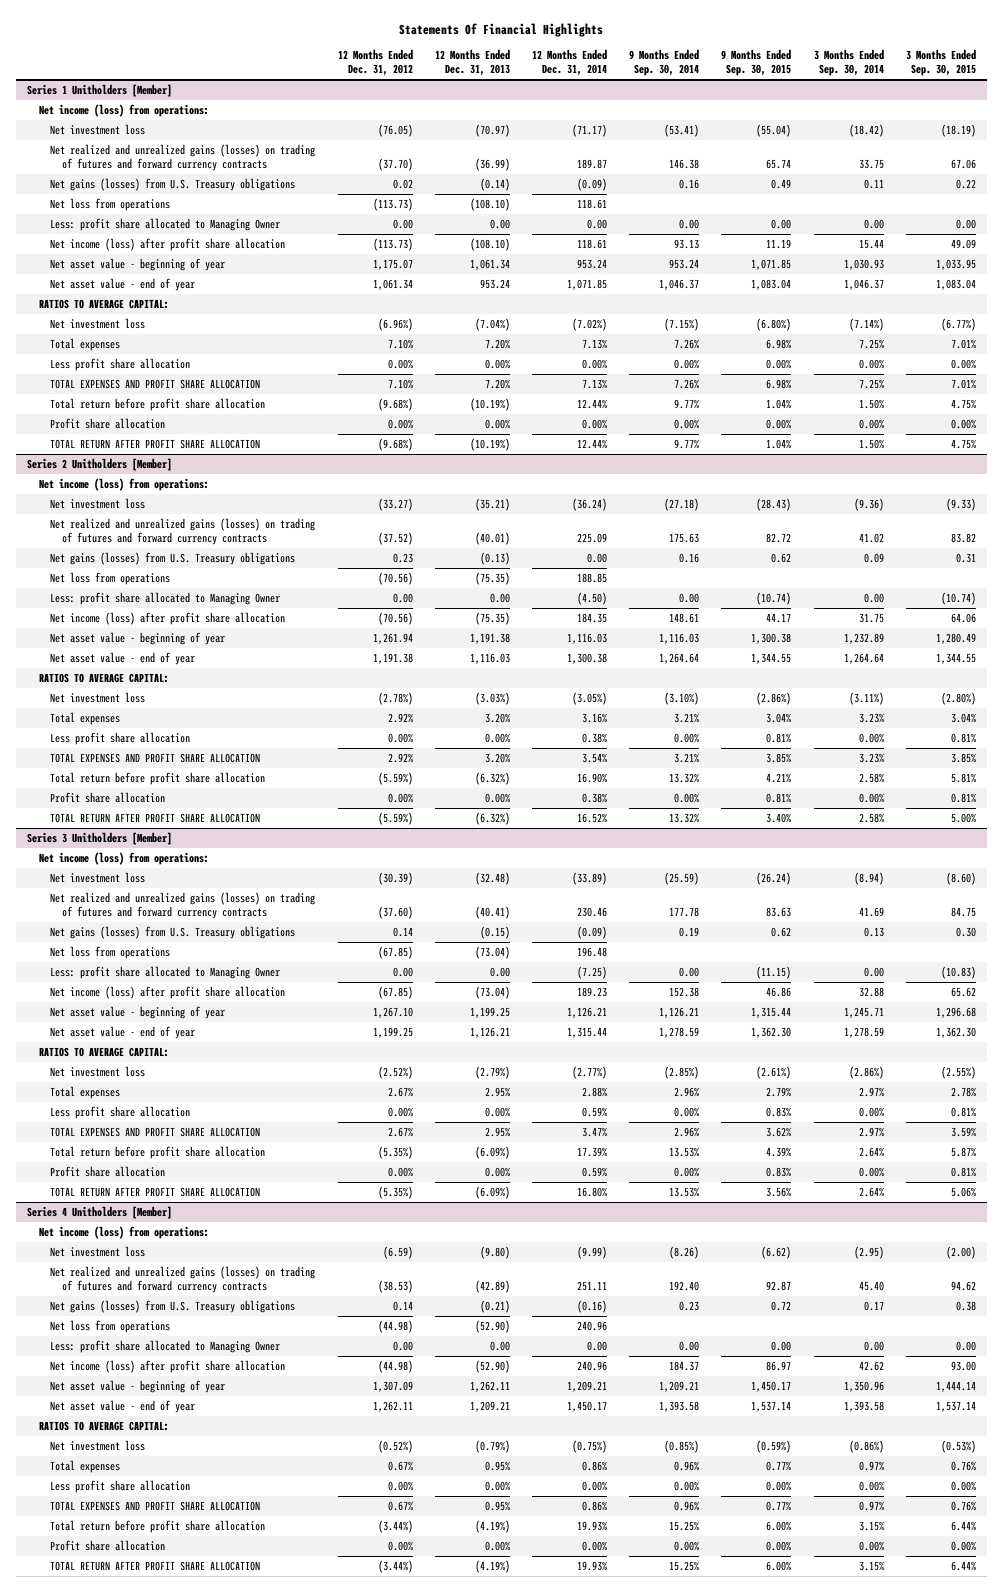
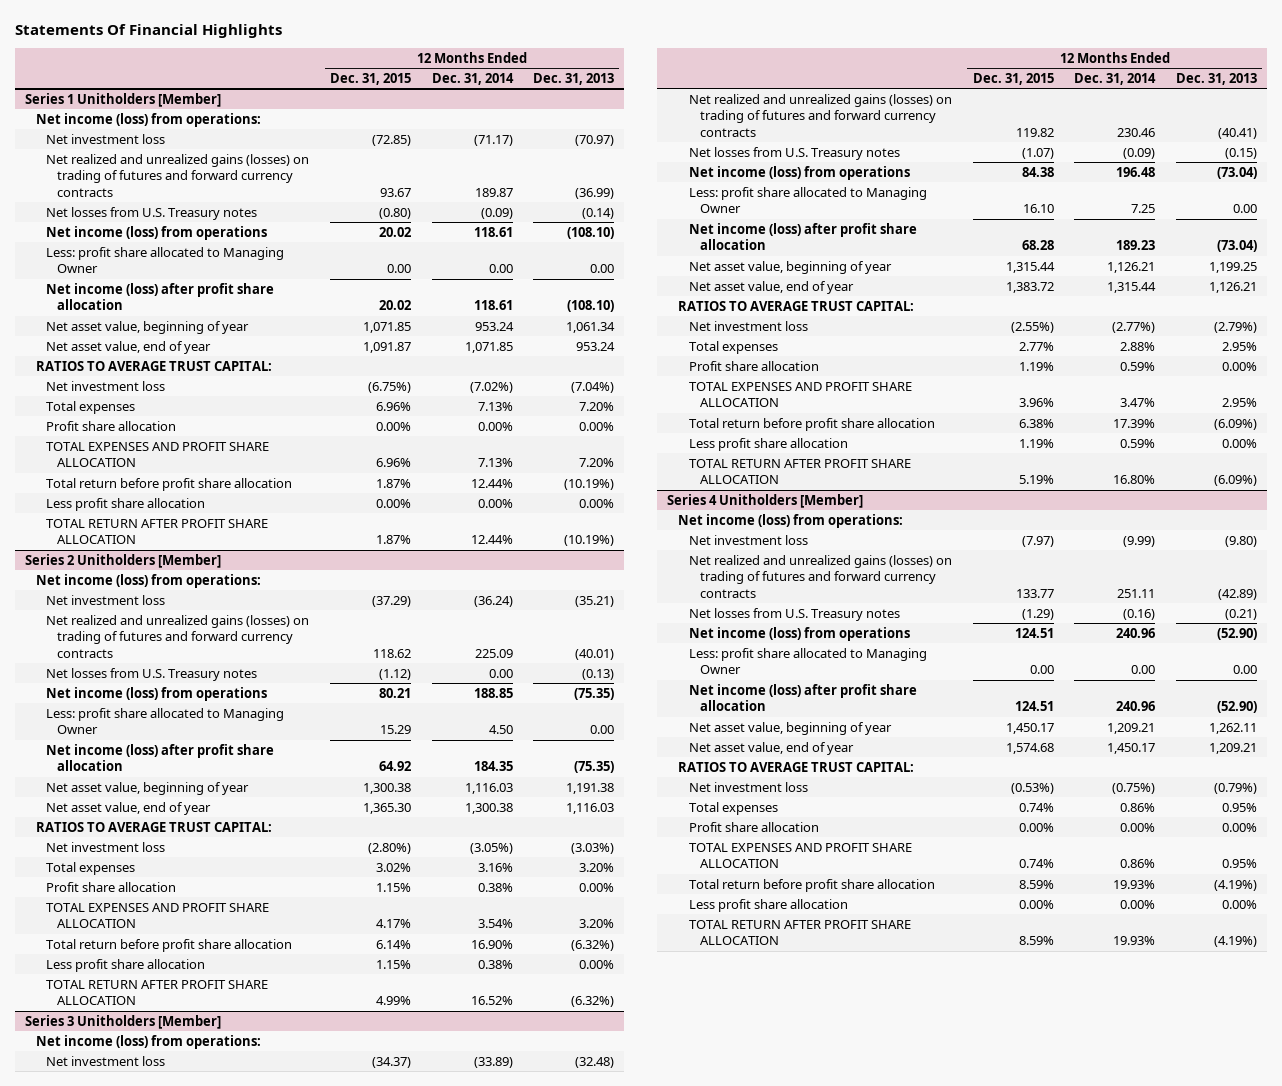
[337,49,413,77] 12 Months Ended Dec. 31, 2012 -> none
[629,49,700,77] 9 Months Ended Sep. 30, 2014 -> none
[721,49,792,77] 9 Months Ended Sep. 30, 2015 -> none
[813,49,884,77] 3 Months Ended Sep. 30, 2014 -> none
[905,49,976,77] 3 Months Ended Sep. 30, 2015 -> none
none -> [329,72,411,85] Dec. 31, 2015
[50,177,296,191] Net gains (losses) from U.S. Treasury obligations -> [46,206,258,220] Net losses from U.S. Treasury notes
[50,197,171,211] Net loss from operations -> [46,225,268,240] Net income (loss) from operations
[50,257,226,271] Net asset value - beginning of year -> [46,320,250,334] Net asset value, beginning of year
[50,277,196,291] Net asset value - end of year -> [46,340,212,354] Net asset value, end of year
[38,298,169,309] RATIOS TO AVERAGE CAPITAL: -> [35,360,272,371] RATIOS TO AVERAGE TRUST CAPITAL:
[50,417,166,429] Profit share allocation -> [46,420,177,431] Profit share allocation
[50,357,191,371] Less profit share allocation -> [46,497,206,511] Less profit share allocation
[50,551,296,565] Net gains (losses) from U.S. Treasury obligations -> [46,667,258,681] Net losses from U.S. Treasury notes
[50,571,171,585] Net loss from operations -> [46,686,268,701] Net income (loss) from operations
[576,591,607,605] (4.50) -> [488,725,513,735] 4.50
[50,631,226,645] Net asset value - beginning of year -> [46,781,250,795] Net asset value, beginning of year
[50,651,196,665] Net asset value - end of year -> [46,801,212,815] Net asset value, end of year
[38,672,169,683] RATIOS TO AVERAGE CAPITAL: -> [35,821,272,832] RATIOS TO AVERAGE TRUST CAPITAL:
[50,791,166,803] Profit share allocation -> [46,881,177,892] Profit share allocation
[50,731,191,745] Less profit share allocation -> [46,958,206,972] Less profit share allocation
[50,925,296,939] Net gains (losses) from U.S. Treasury obligations -> [688,146,900,160] Net losses from U.S. Treasury notes
[50,945,171,959] Net loss from operations -> [688,165,910,180] Net income (loss) from operations
[576,965,607,979] (7.25) -> [1131,204,1156,214] 7.25
[50,1005,226,1019] Net asset value - beginning of year -> [688,260,892,274] Net asset value, beginning of year
[50,1025,196,1039] Net asset value - end of year -> [688,280,854,294] Net asset value, end of year
[38,1046,169,1057] RATIOS TO AVERAGE CAPITAL: -> [678,300,915,311] RATIOS TO AVERAGE TRUST CAPITAL:
[50,1165,166,1177] Profit share allocation -> [688,360,819,371] Profit share allocation
[50,1105,191,1119] Less profit share allocation -> [688,437,848,451] Less profit share allocation
[50,1299,296,1313] Net gains (losses) from U.S. Treasury obligations -> [688,607,900,621] Net losses from U.S. Treasury notes
[50,1319,171,1333] Net loss from operations -> [688,626,910,641] Net income (loss) from operations
[50,1379,226,1393] Net asset value - beginning of year -> [688,721,892,735] Net asset value, beginning of year
[50,1399,196,1413] Net asset value - end of year -> [688,741,854,755] Net asset value, end of year
[38,1420,169,1431] RATIOS TO AVERAGE CAPITAL: -> [678,761,915,772] RATIOS TO AVERAGE TRUST CAPITAL:
[50,1539,166,1551] Profit share allocation -> [688,821,819,832] Profit share allocation
[50,1479,191,1493] Less profit share allocation -> [688,898,848,912] Less profit share allocation

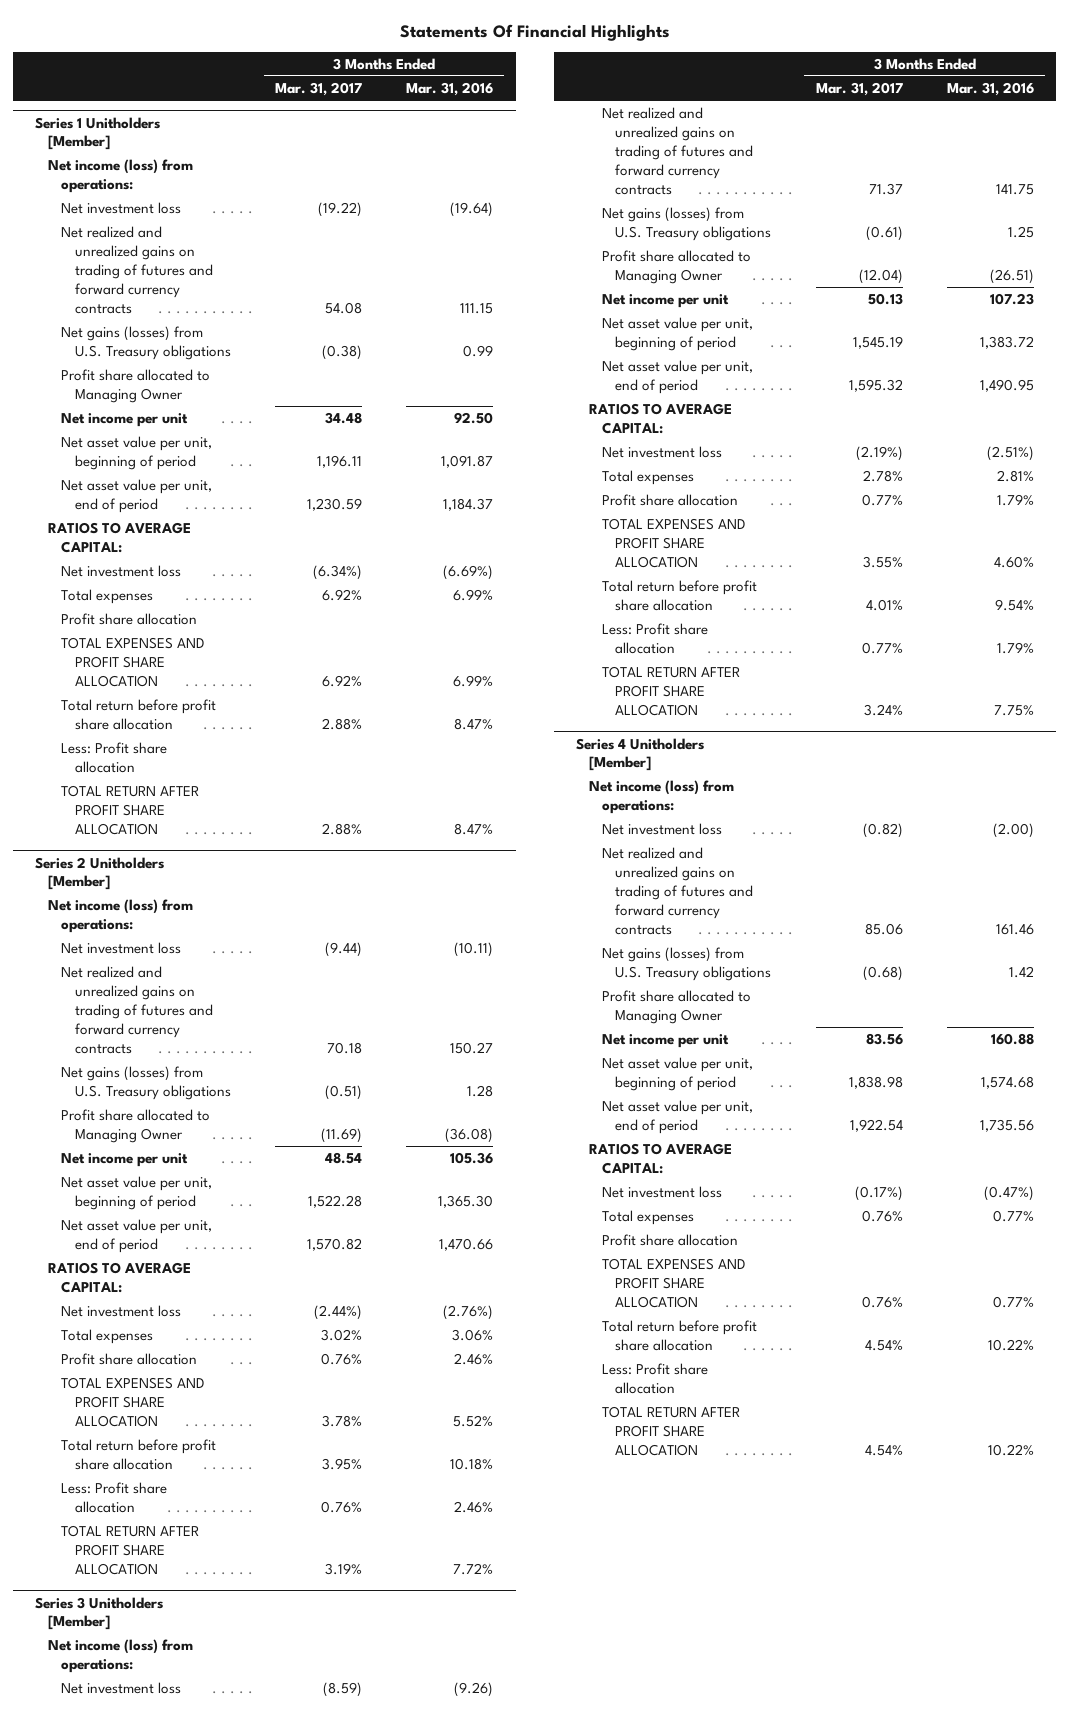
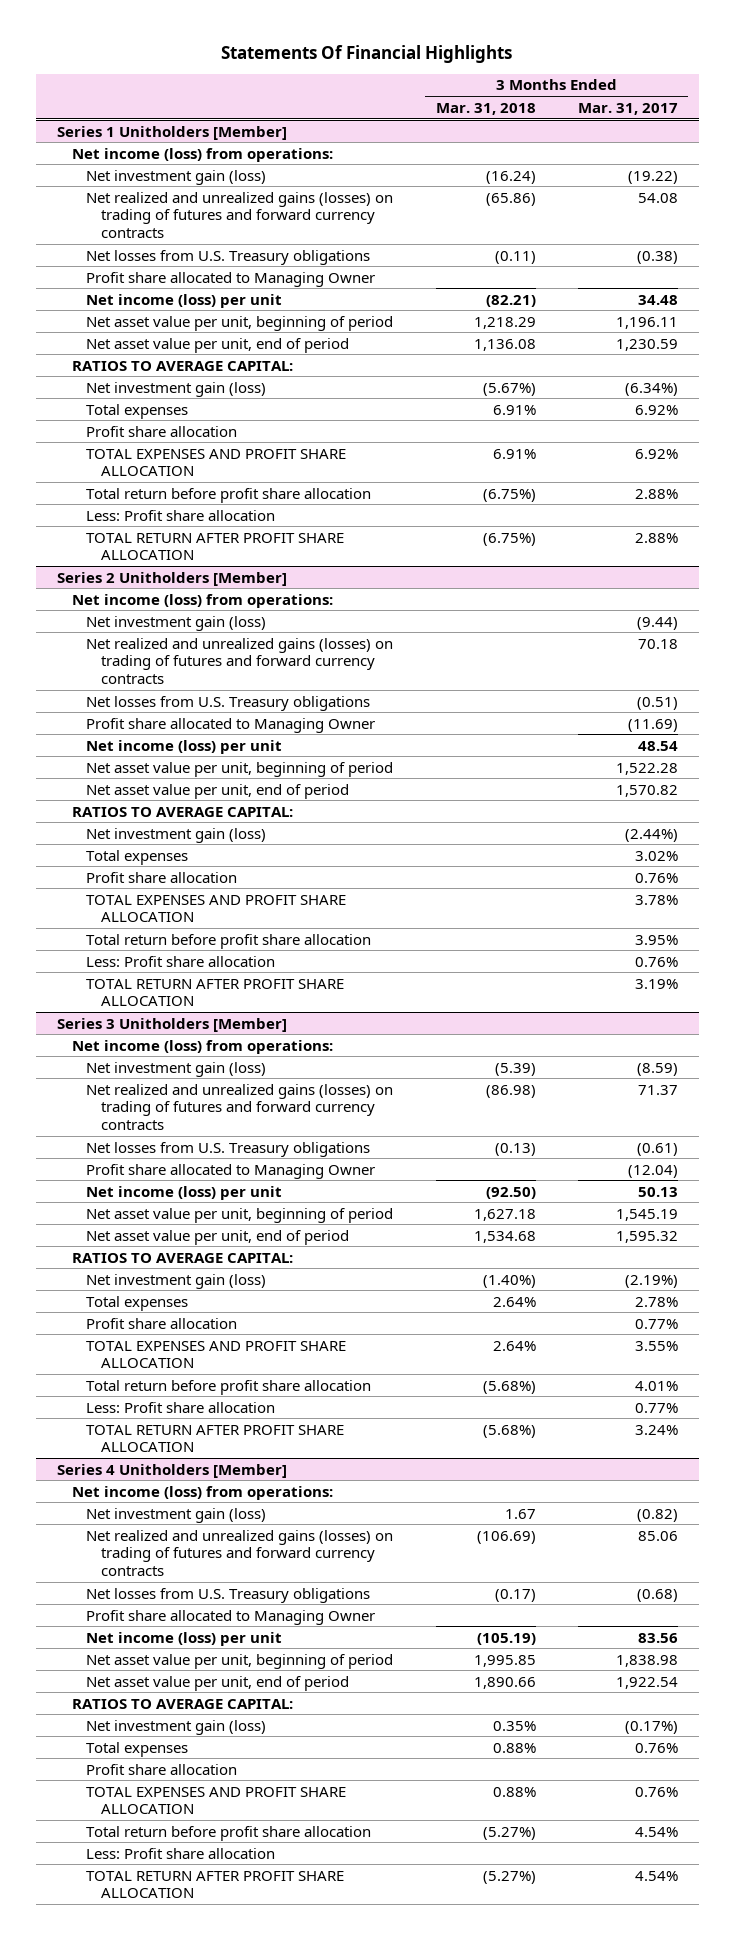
[406,82,494,97] Mar. 31, 2016 -> none
none -> [435,102,536,115] Mar. 31, 2018
[61,202,182,215] Net investment loss -> [86,169,267,185] Net investment gain (loss)
[61,226,213,314] Net realized and unrealized gains on trading of futures and forward currency contracts -> [86,191,394,239] Net realized and unrealized gains (losses) on trading of futures and forward currency contracts
[61,326,231,360] Net gains (losses) from U.S. Treasury obligations -> [86,249,371,265] Net losses from U.S. Treasury obligations
[61,413,189,428] Net income per unit -> [86,293,283,308] Net income (loss) per unit
[61,565,182,578] Net investment loss -> [86,381,267,397] Net investment gain (loss)
[61,942,182,955] Net investment loss -> [86,615,267,631] Net investment gain (loss)
[61,966,213,1054] Net realized and unrealized gains on trading of futures and forward currency contracts -> [86,637,394,685] Net realized and unrealized gains (losses) on trading of futures and forward currency contracts
[61,1066,231,1100] Net gains (losses) from U.S. Treasury obligations -> [86,695,371,711] Net losses from U.S. Treasury obligations
[61,1153,189,1168] Net income per unit -> [86,739,283,754] Net income (loss) per unit
[61,1305,182,1318] Net investment loss -> [86,827,267,843] Net investment gain (loss)
[61,1682,182,1695] Net investment loss -> [86,1061,267,1077] Net investment gain (loss)
[602,107,754,195] Net realized and unrealized gains on trading of futures and forward currency contracts -> [86,1083,394,1131] Net realized and unrealized gains (losses) on trading of futures and forward currency contracts
[602,207,772,241] Net gains (losses) from U.S. Treasury obligations -> [86,1141,371,1157] Net losses from U.S. Treasury obligations
[602,294,730,309] Net income per unit -> [86,1185,283,1200] Net income (loss) per unit
[602,446,723,459] Net investment loss -> [86,1273,267,1289] Net investment gain (loss)
[602,823,723,836] Net investment loss -> [86,1507,267,1523] Net investment gain (loss)
[602,847,754,935] Net realized and unrealized gains on trading of futures and forward currency contracts -> [86,1529,394,1577] Net realized and unrealized gains (losses) on trading of futures and forward currency contracts
[602,947,772,981] Net gains (losses) from U.S. Treasury obligations -> [86,1587,371,1603] Net losses from U.S. Treasury obligations
[602,1034,730,1049] Net income per unit -> [86,1631,283,1646] Net income (loss) per unit
[602,1186,723,1199] Net investment loss -> [86,1719,267,1735] Net investment gain (loss)

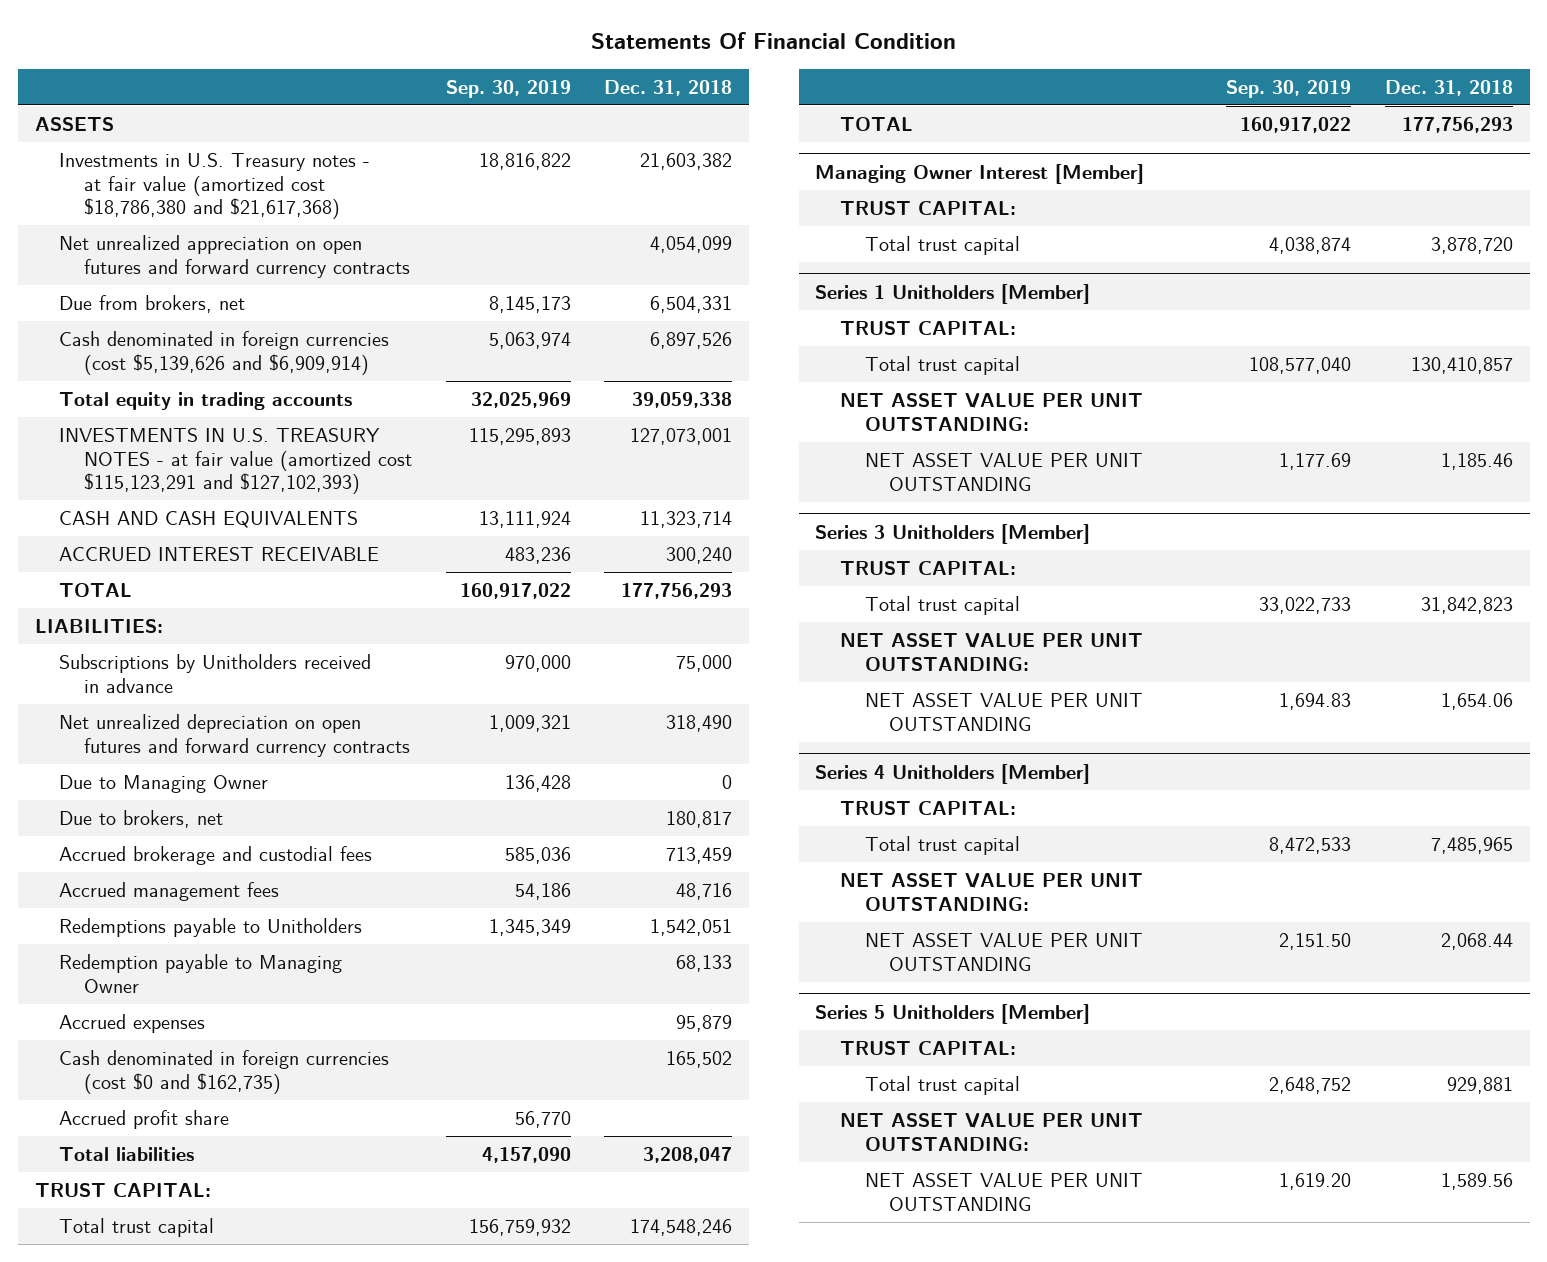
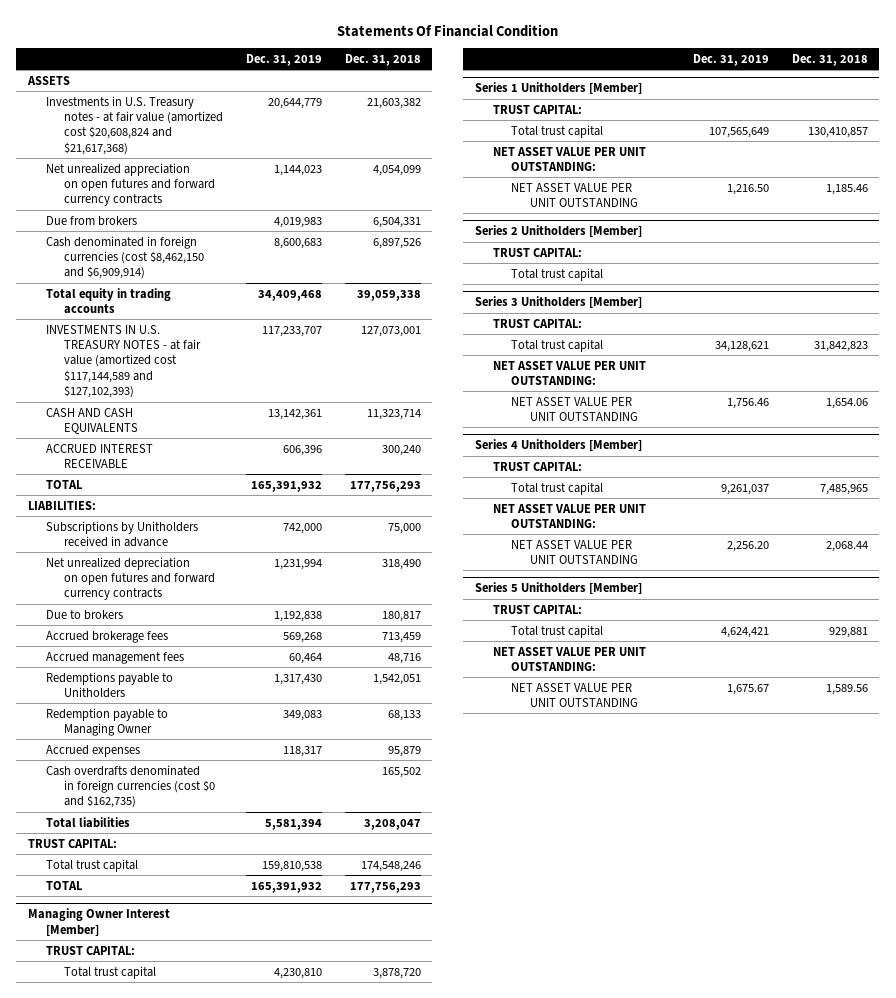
[445,79,571,98] Sep. 30, 2019 -> none
none -> [246,53,323,66] Dec. 31, 2019
[59,153,371,220] Investments in U.S. Treasury notes - at fair value (amortized cost $18,786,380 and $21,617,368) -> [46,95,224,155] Investments in U.S. Treasury notes - at fair value (amortized cost $20,608,824 and $21,617,368)
[59,295,246,314] Due from brokers, net -> [46,215,138,226] Due from brokers
[59,331,390,375] Cash denominated in foreign currencies (cost $5,139,626 and $6,909,914) -> [46,235,205,280] Cash denominated in foreign currencies (cost $8,462,150 and $6,909,914)
[59,428,412,495] INVESTMENTS IN U.S. TREASURY NOTES - at fair value (amortized cost $115,123,291 and $127,102,393) -> [46,324,202,399] INVESTMENTS IN U.S. TREASURY NOTES - at fair value (amortized cost $117,144,589 and $127,102,393)
[59,775,269,794] Due to Managing Owner -> none
[59,810,224,829] Due to brokers, net -> [46,609,124,620] Due to brokers
[59,846,373,866] Accrued brokerage and custodial fees -> [46,630,169,643] Accrued brokerage fees
[59,1110,230,1130] Accrued profit share -> none
[59,1050,390,1094] Cash denominated in foreign currencies (cost $0 and $162,735) -> [46,764,216,809] Cash overdrafts denominated in foreign currencies (cost $0 and $162,735)
none -> [474,225,642,238] Series 2 Unitholders [Member]
none -> [493,247,583,257] TRUST CAPITAL:
none -> [511,267,604,281] Total trust capital

